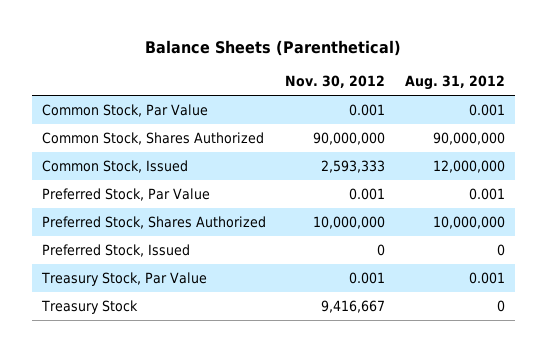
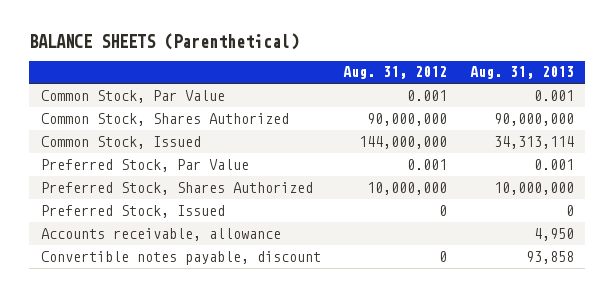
[145,40,402,57] Balance Sheets (Parenthetical) -> [29,33,300,51] BALANCE SHEETS (Parenthetical)
[285,75,386,89] Nov. 30, 2012 -> none
none -> [469,66,574,80] Aug. 31, 2013
[432,160,505,174] 12,000,000 -> [359,135,448,149] 144,000,000
[40,272,207,287] Treasury Stock, Par Value -> none
[40,300,138,315] Treasury Stock -> none
none -> [40,227,281,241] Accounts receivable, allowance
none -> [40,250,321,265] Convertible notes payable, discount

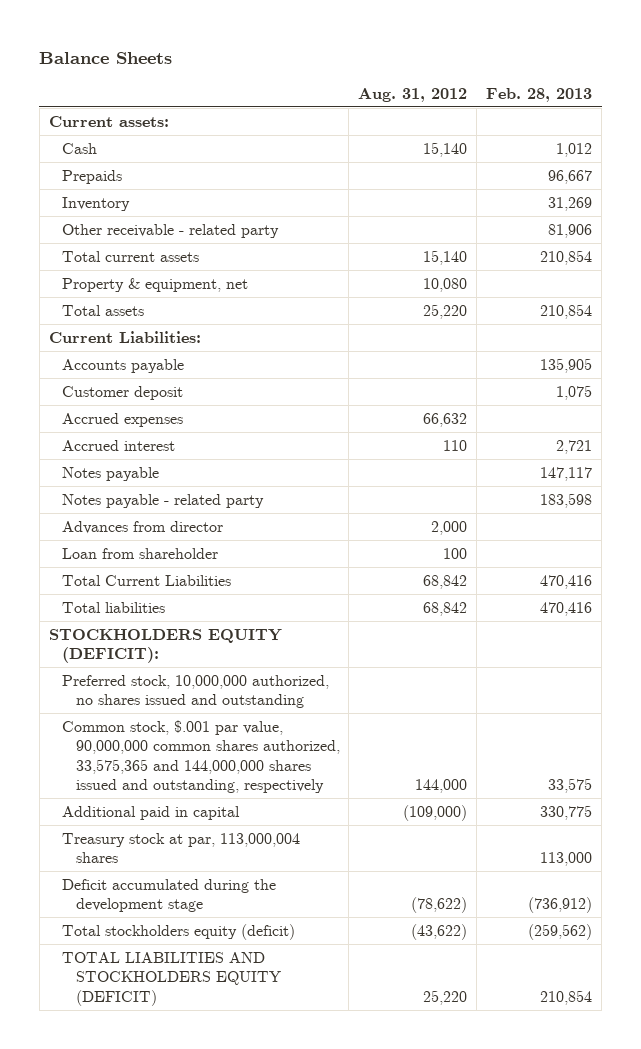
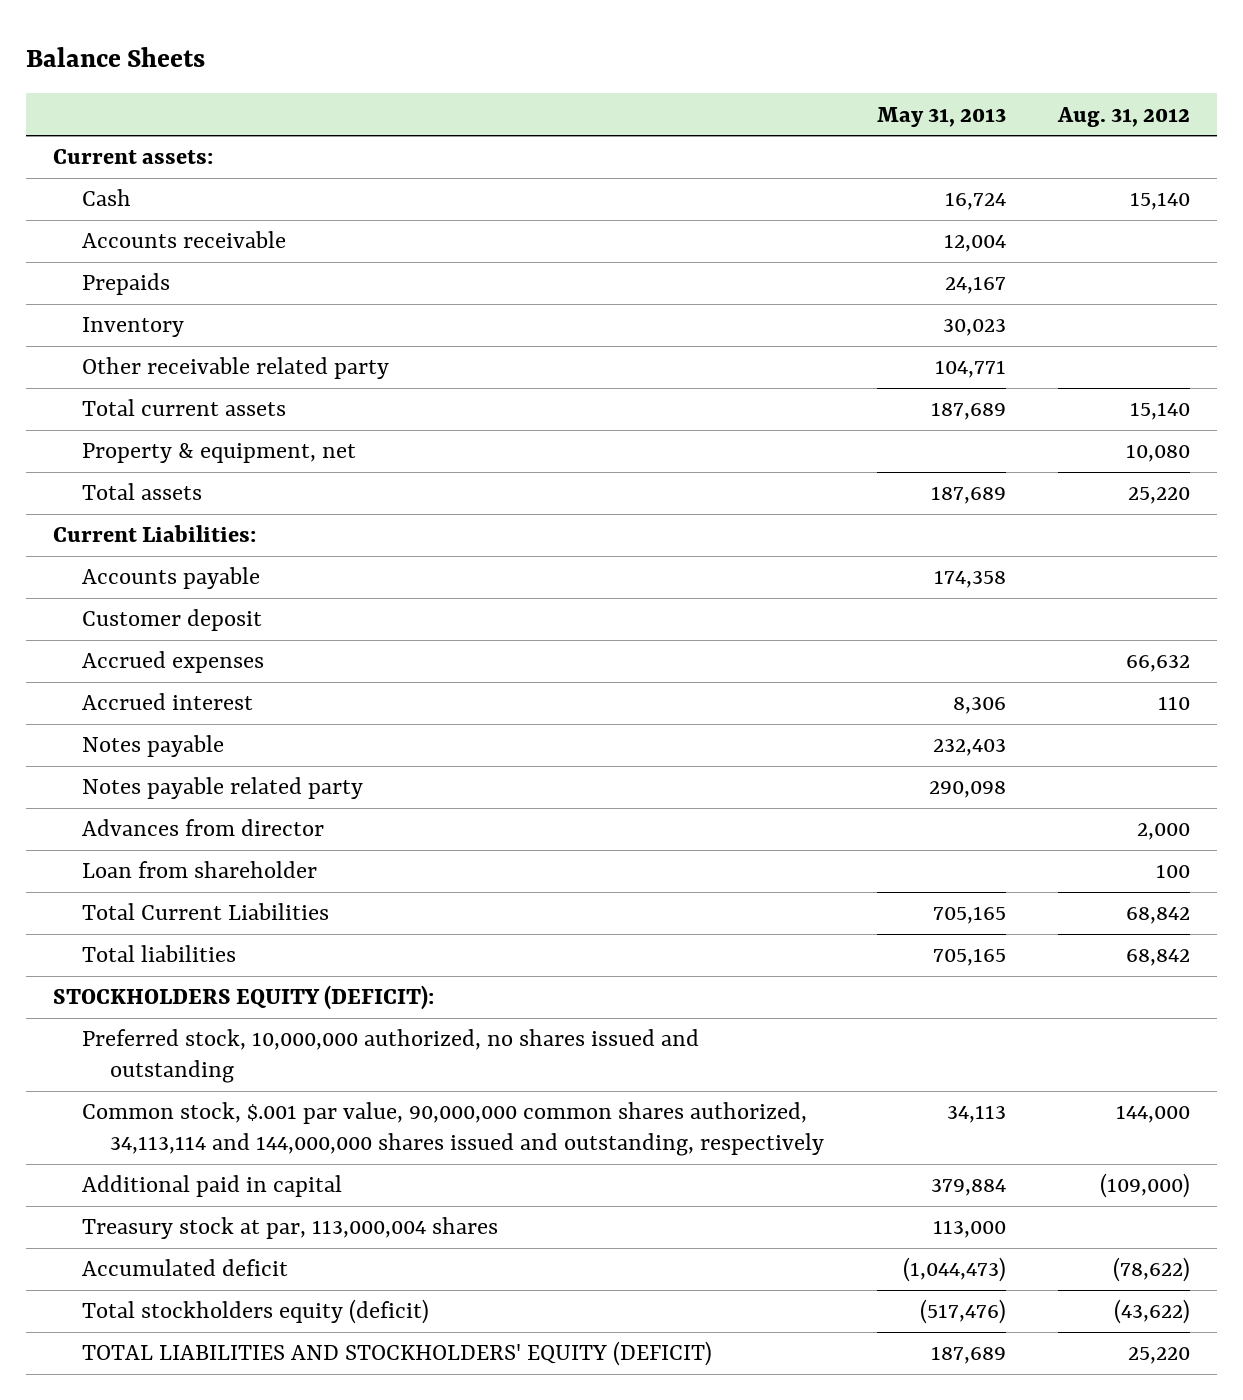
[486,87,593,102] Feb. 28, 2013 -> none
none -> [876,106,1006,127] May 31, 2013
none -> [81,231,286,249] Accounts receivable
[62,223,280,238] Other receivable - related party -> [81,357,389,380] Other receivable related party
[62,493,265,508] Notes payable - related party -> [81,777,363,800] Notes payable related party
[62,719,340,793] Common stock, $.001 par value, 90,000,000 common shares authorized, 33,575,365 and 144,000,000 shares issued and outstanding, respectively -> [81,1102,825,1157] Common stock, $.001 par value, 90,000,000 common shares authorized, 34,113,114 and 144,000,000 shares issued and outstanding, respectively
[62,878,277,913] Deficit accumulated during the development stage -> [81,1259,288,1277] Accumulated deficit
[62,951,281,1006] TOTAL LIABILITIES AND STOCKHOLDERS EQUITY (DEFICIT) -> [81,1341,712,1367] TOTAL LIABILITIES AND STOCKHOLDERS' EQUITY (DEFICIT)

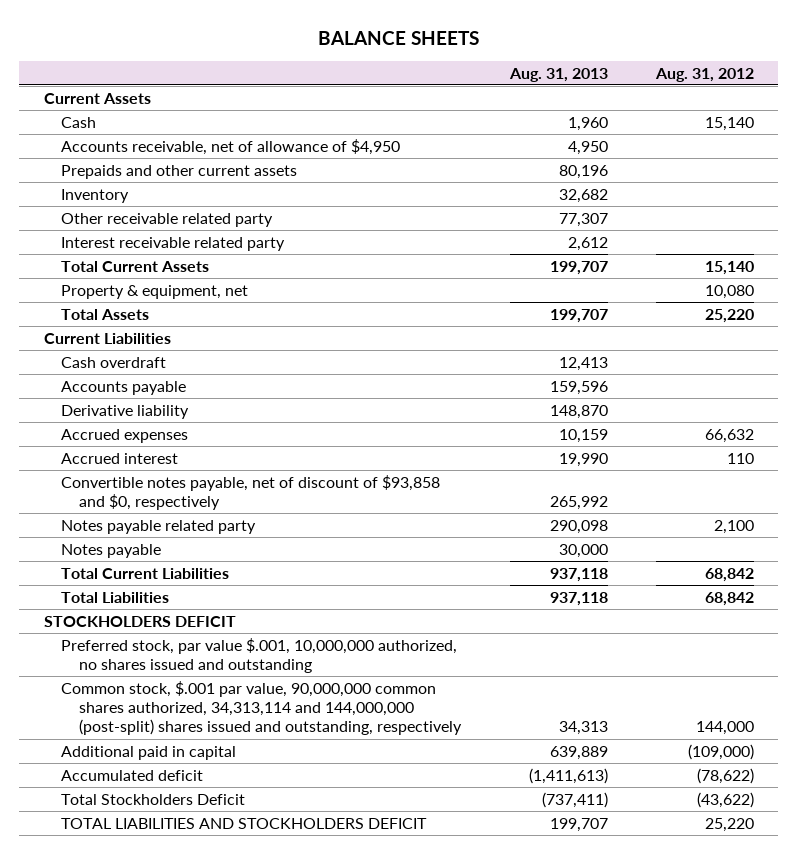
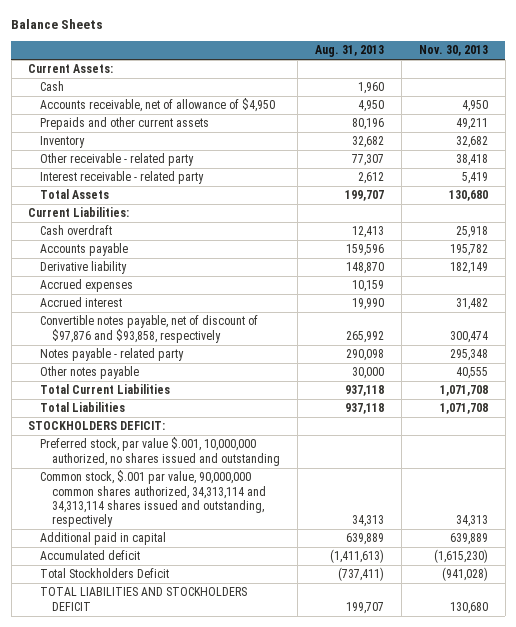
[317,30,479,45] BALANCE SHEETS -> [11,19,104,30] Balance Sheets
[655,67,755,82] Aug. 31, 2012 -> none
none -> [418,45,488,57] Nov. 30, 2013
[43,92,151,104] Current Assets -> [28,64,114,74] Current Assets:
[61,260,210,272] Total Current Assets -> none
[61,284,249,299] Property & equipment, net -> none
[61,212,274,227] Other receivable related party -> [40,153,195,167] Other receivable - related party
[61,236,286,251] Interest receivable related party -> [40,171,205,185] Interest receivable - related party
[43,332,171,344] Current Liabilities -> [28,207,130,218] Current Liabilities:
[61,474,441,511] Convertible notes payable, net of discount of $93,858 and $0, respectively -> [40,315,259,343] Convertible notes payable, net of discount of $97,876 and $93,858, respectively
[61,519,257,534] Notes payable related party -> [40,348,185,362] Notes payable - related party
[61,543,162,558] Notes payable -> [40,366,140,380] Other notes payable
[43,615,236,627] STOCKHOLDERS DEFICIT -> [28,421,166,431] STOCKHOLDERS DEFICIT:
[61,680,463,736] Common stock, $.001 par value, 90,000,000 common shares authorized, 34,313,114 and 144,000,000 (post-split) shares issued and outstanding, respectively -> [40,470,267,528] Common stock, $.001 par value, 90,000,000 common shares authorized, 34,313,114 and 34,313,114 shares issued and outstanding, respectively

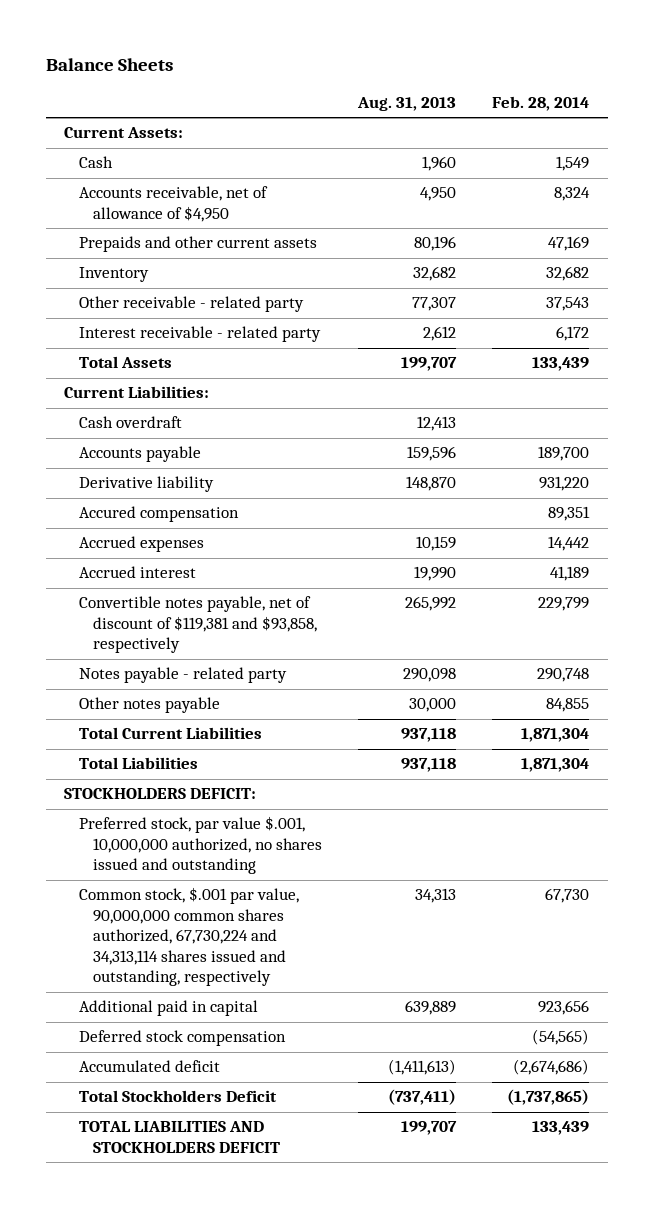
[418,45,488,57] Nov. 30, 2013 -> none
none -> [492,96,590,112] Feb. 28, 2014
none -> [78,506,239,523] Accured compensation
[40,315,259,343] Convertible notes payable, net of discount of $97,876 and $93,858, respectively -> [78,596,317,654] Convertible notes payable, net of discount of $119,381 and $93,858, respectively
[40,470,267,528] Common stock, $.001 par value, 90,000,000 common shares authorized, 34,313,114 and 34,313,114 shares issued and outstanding, respectively -> [78,887,299,987] Common stock, $.001 par value, 90,000,000 common shares authorized, 67,730,224 and 34,313,114 shares issued and outstanding, respectively
none -> [78,1030,286,1047] Deferred stock compensation

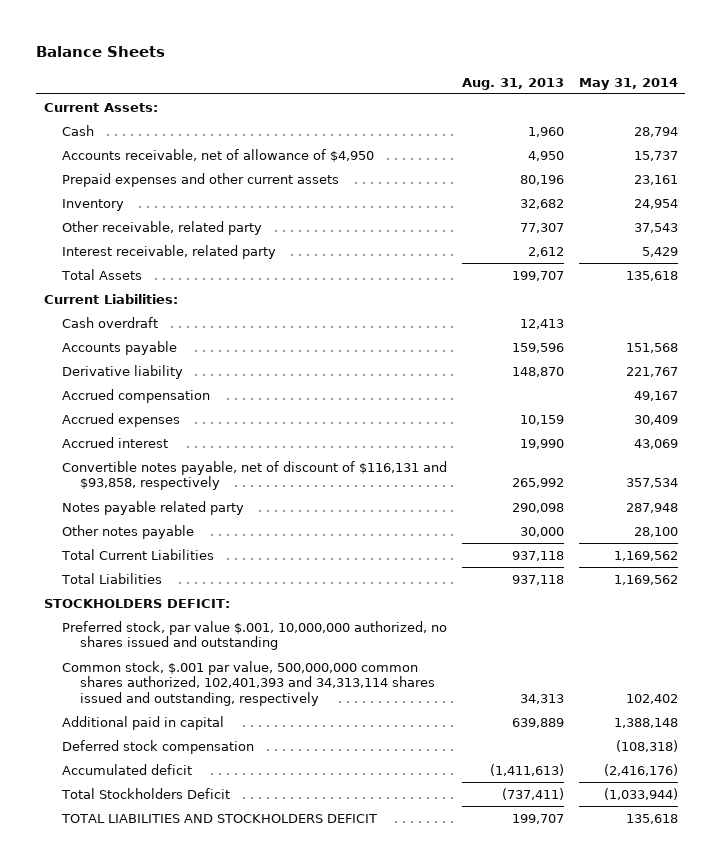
[492,96,590,112] Feb. 28, 2014 -> none
none -> [578,77,678,90] May 31, 2014
[78,236,317,253] Prepaids and other current assets -> [62,172,340,187] Prepaid expenses and other current assets
[78,296,304,313] Other receivable - related party -> [62,220,263,235] Other receivable, related party
[78,326,321,343] Interest receivable - related party -> [62,244,277,259] Interest receivable, related party
[78,506,239,523] Accured compensation -> [62,388,211,403] Accrued compensation
[78,596,317,654] Convertible notes payable, net of discount of $119,381 and $93,858, respectively -> [62,460,448,491] Convertible notes payable, net of discount of $116,131 and $93,858, respectively
[78,667,287,684] Notes payable - related party -> [62,500,245,515] Notes payable related party
[78,887,299,987] Common stock, $.001 par value, 90,000,000 common shares authorized, 67,730,224 and 34,313,114 shares issued and outstanding, respectively -> [62,660,436,706] Common stock, $.001 par value, 500,000,000 common shares authorized, 102,401,393 and 34,313,114 shares issued and outstanding, respectively

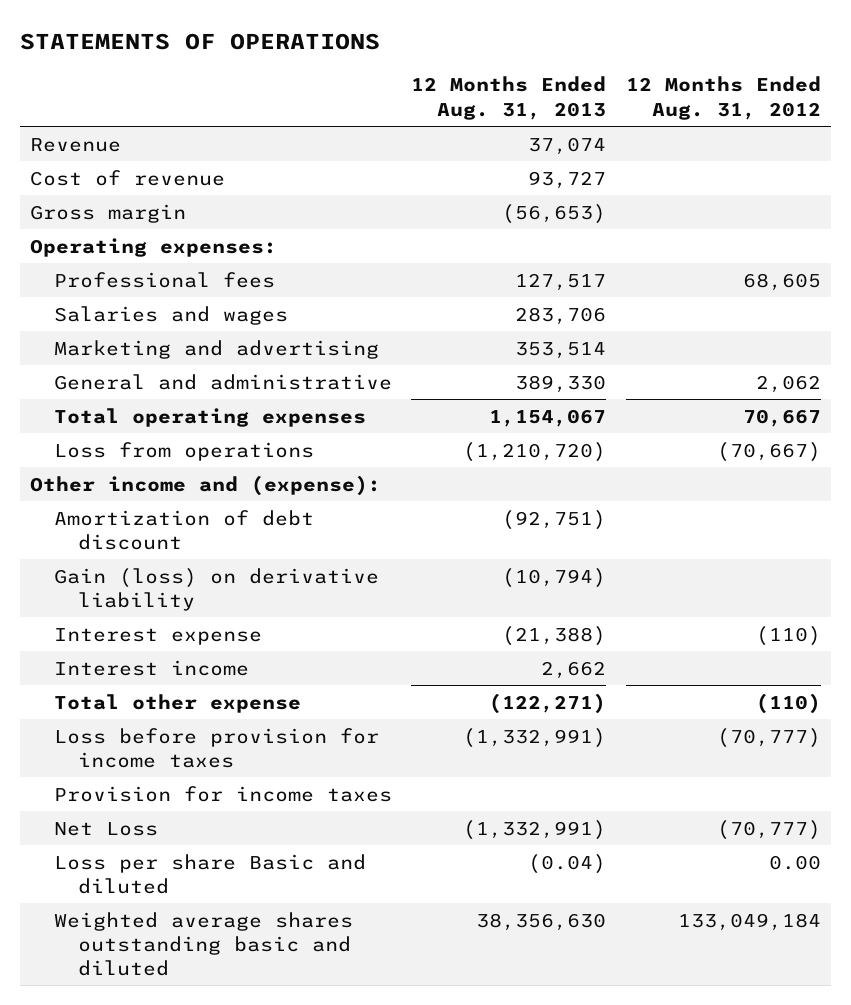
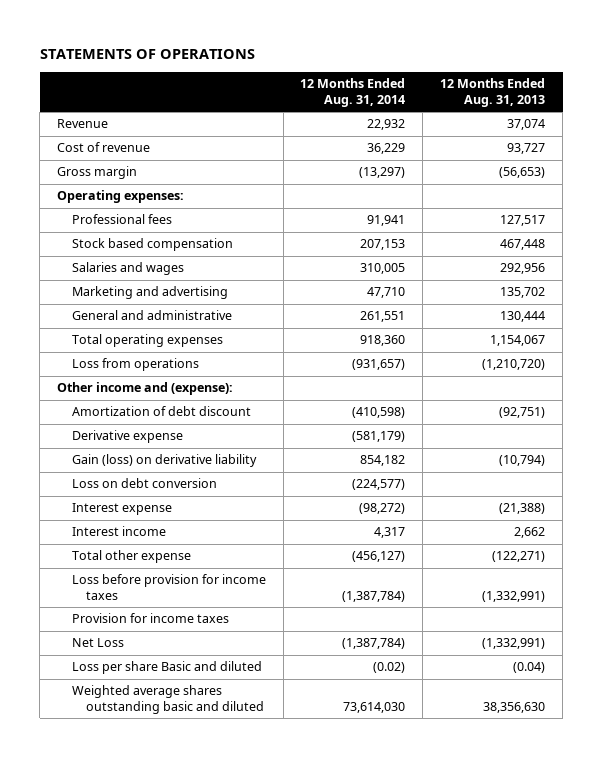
[625,76,821,120] 12 Months Ended Aug. 31, 2012 -> none
none -> [300,77,406,107] 12 Months Ended Aug. 31, 2014
none -> [71,238,233,252] Stock based compensation
[515,306,607,325] 283,706 -> [500,263,546,275] 292,956
[515,341,607,359] 353,514 -> [500,287,546,299] 135,702
[515,374,607,393] 389,330 -> [500,311,546,323] 130,444
none -> [71,430,183,444] Derivative expense
none -> [71,478,217,489] Loss on debt conversion

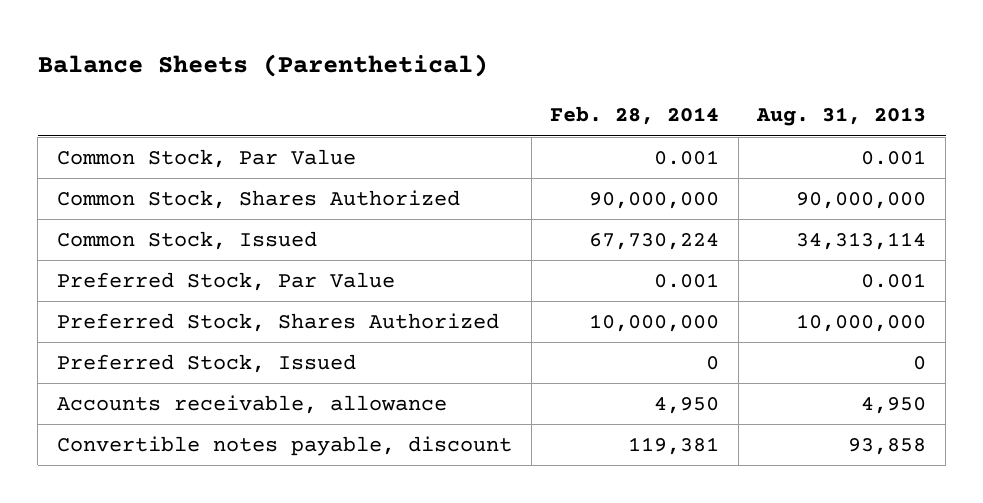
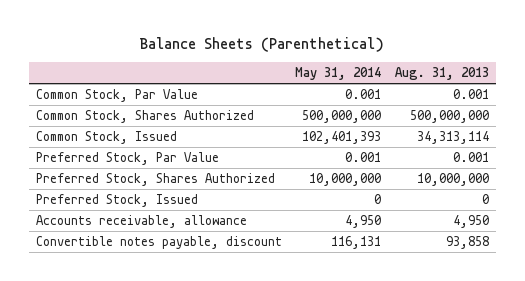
[550,106,720,126] Feb. 28, 2014 -> none
none -> [295,66,382,80] May 31, 2014
[796,192,927,210] 90,000,000 -> [410,110,490,124] 500,000,000

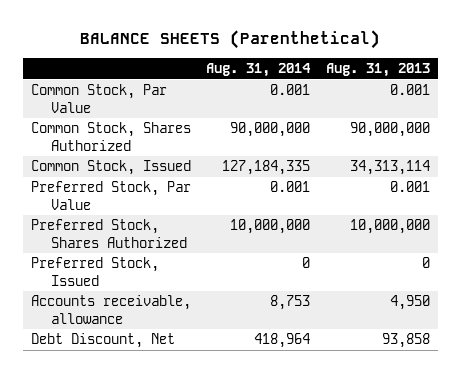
[139,36,385,52] Balance Sheets (Parenthetical) -> [80,30,381,50] BALANCE SHEETS (Parenthetical)
[295,66,382,80] May 31, 2014 -> none
none -> [206,63,312,78] Aug. 31, 2014
[410,110,490,124] 500,000,000 -> [349,122,430,138] 90,000,000
[35,236,282,250] Convertible notes payable, discount -> [30,333,175,349] Debt Discount, Net

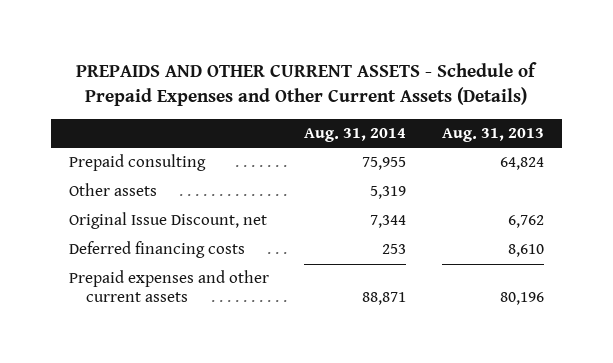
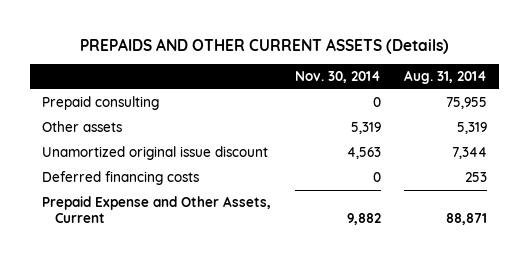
[76,61,538,107] PREPAIDS AND OTHER CURRENT ASSETS - Schedule of Prepaid Expenses and Other Current Assets (Details) -> [79,37,449,54] PREPAIDS AND OTHER CURRENT ASSETS (Details)
[441,128,544,143] Aug. 31, 2013 -> none
none -> [294,71,381,84] Nov. 30, 2014
[68,212,267,230] Original Issue Discount, net -> [41,146,268,161] Unamortized original issue discount
[68,270,269,303] Prepaid expenses and other current assets -> [41,196,271,223] Prepaid Expense and Other Assets, Current

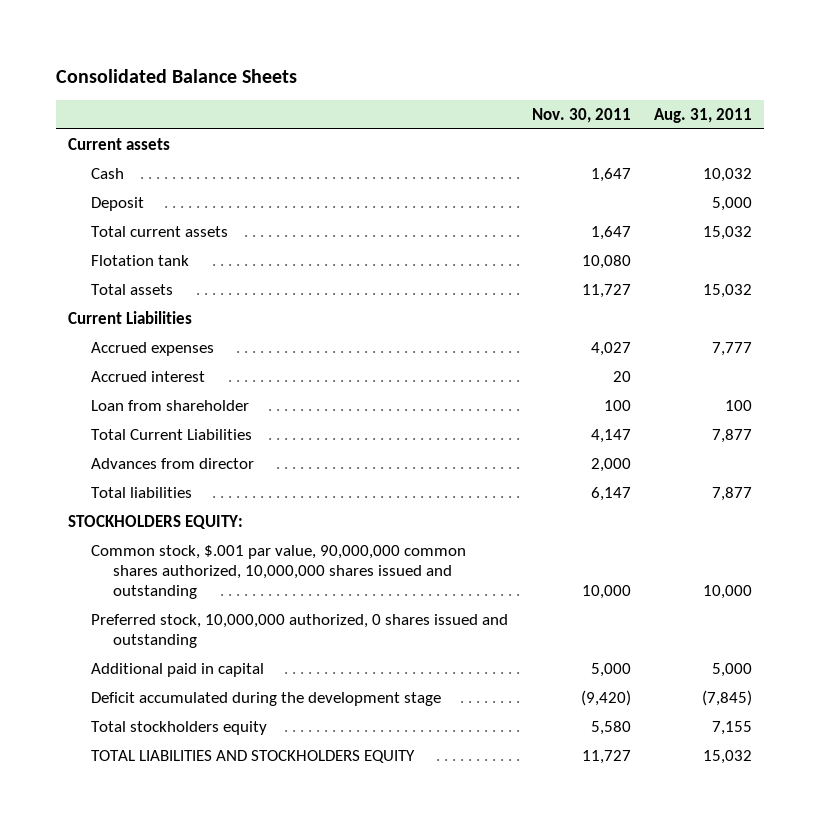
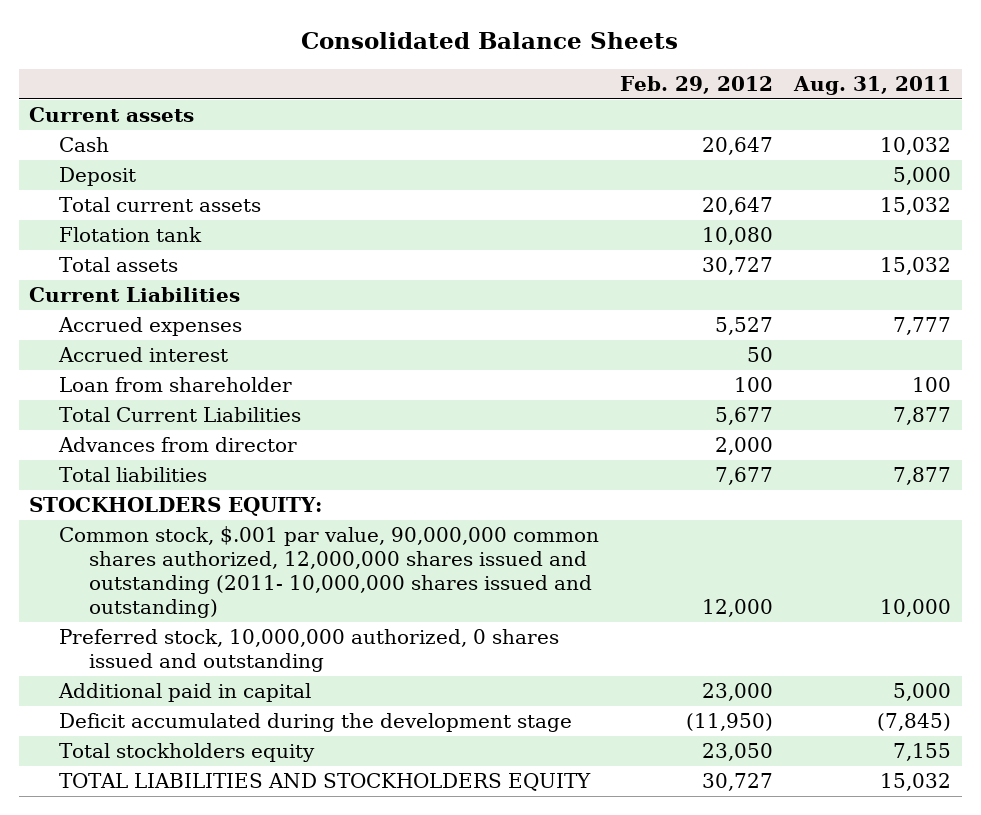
[531,107,631,123] Nov. 30, 2011 -> none
none -> [620,76,774,95] Feb. 29, 2012
[90,545,466,599] Common stock, $.001 par value, 90,000,000 common shares authorized, 10,000,000 shares issued and outstanding -> [58,526,599,619] Common stock, $.001 par value, 90,000,000 common shares authorized, 12,000,000 shares issued and outstanding (2011- 10,000,000 shares issued and outstanding)

